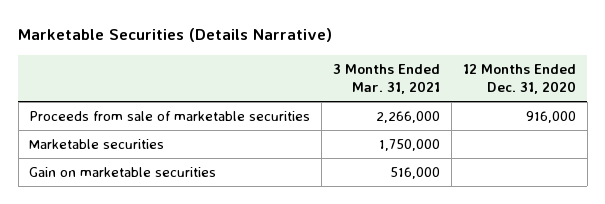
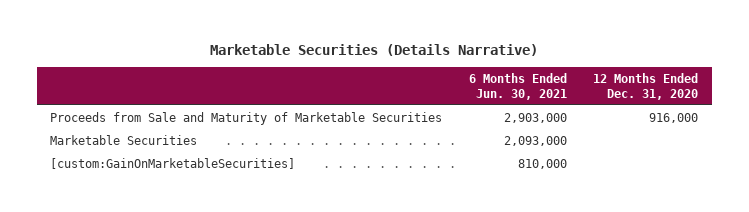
[333,63,441,95] 3 Months Ended Mar. 31, 2021 -> none
none -> [468,73,567,100] 6 Months Ended Jun. 30, 2021
[29,110,311,121] Proceeds from sale of marketable securities -> [50,111,443,125] Proceeds from Sale and Maturity of Marketable Securities
[29,138,165,149] Marketable securities -> [50,134,198,145] Marketable Securities
[29,166,217,177] Gain on marketable securities -> [50,157,296,169] [custom:GainOnMarketableSecurities]

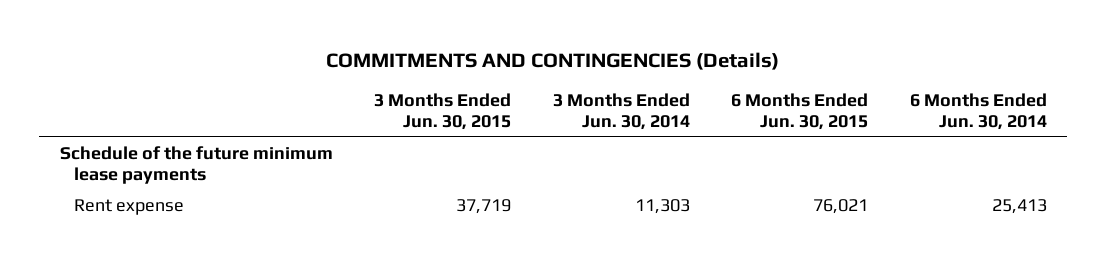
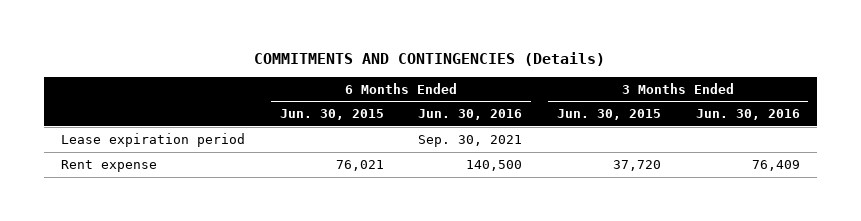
[552,93,690,130] 3 Months Ended Jun. 30, 2014 -> none
[909,93,1047,130] 6 Months Ended Jun. 30, 2014 -> none
none -> [418,109,523,121] Jun. 30, 2016
none -> [695,109,800,121] Jun. 30, 2016
[60,146,334,185] Schedule of the future minimum lease payments -> none
none -> [60,132,245,147] Lease expiration period
[456,199,512,215] 37,719 -> [613,159,662,171] 37,720

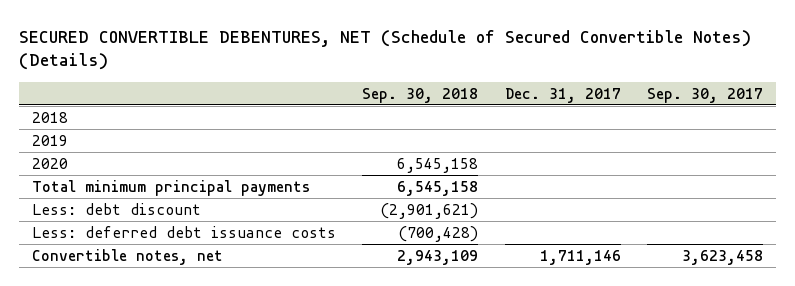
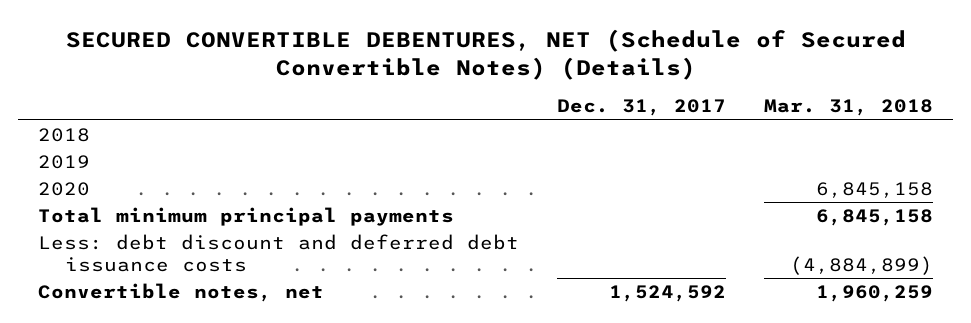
[362,87,479,103] Sep. 30, 2018 -> none
[646,87,763,103] Sep. 30, 2017 -> none
none -> [764,99,934,117] Mar. 31, 2018
[32,202,202,215] Less: debt discount -> none
[32,225,337,238] Less: deferred debt issuance costs -> [37,233,519,273] Less: debt discount and deferred debt issuance costs
[539,249,621,265] 1,711,146 -> [609,284,727,302] 1,524,592

